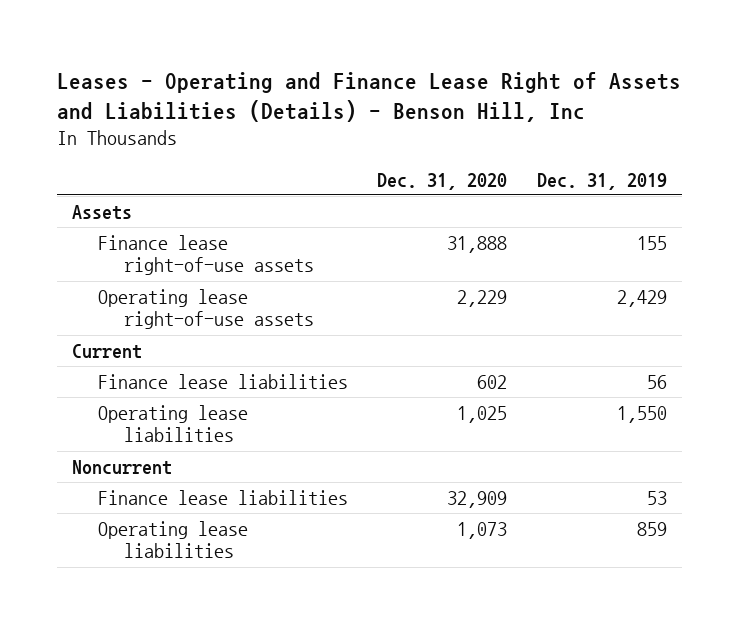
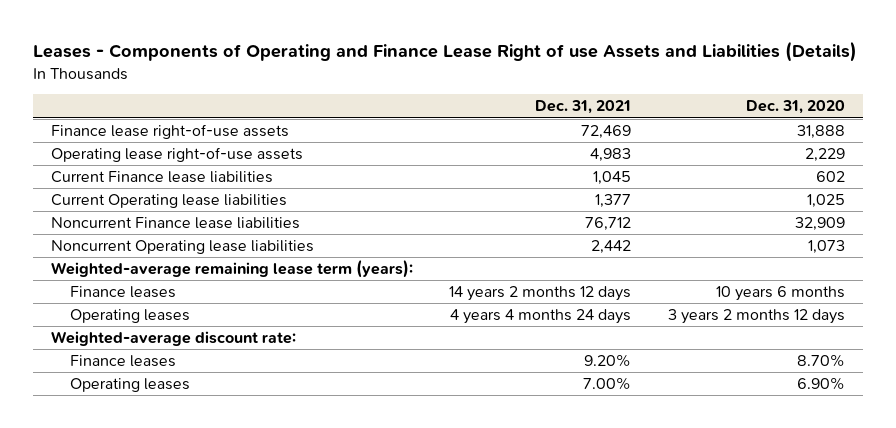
[57,71,682,122] Leases - Operating and Finance Lease Right of Assets and Liabilities (Details) - Benson Hill, Inc -> [32,41,857,63] Leases - Components of Operating and Finance Lease Right of use Assets and Liabilities (Details)
[536,172,667,190] Dec. 31, 2019 -> none
none -> [535,100,632,115] Dec. 31, 2021
[72,204,133,220] Assets -> none
[72,343,143,359] Current -> none
[72,459,173,475] Noncurrent -> none
[98,373,349,389] Finance lease liabilities -> [50,171,273,184] Current Finance lease liabilities
[98,404,249,443] Operating lease liabilities -> [50,194,287,209] Current Operating lease liabilities
[98,489,349,505] Finance lease liabilities -> [50,217,300,230] Noncurrent Finance lease liabilities
[98,520,249,559] Operating lease liabilities -> [50,240,314,255] Noncurrent Operating lease liabilities
none -> [50,260,413,279] Weighted-average remaining lease term (years):
none -> [70,286,177,299] Finance leases
none -> [70,309,191,324] Operating leases
none -> [50,331,296,347] Weighted-average discount rate:
none -> [70,355,177,368] Finance leases
none -> [70,378,191,393] Operating leases

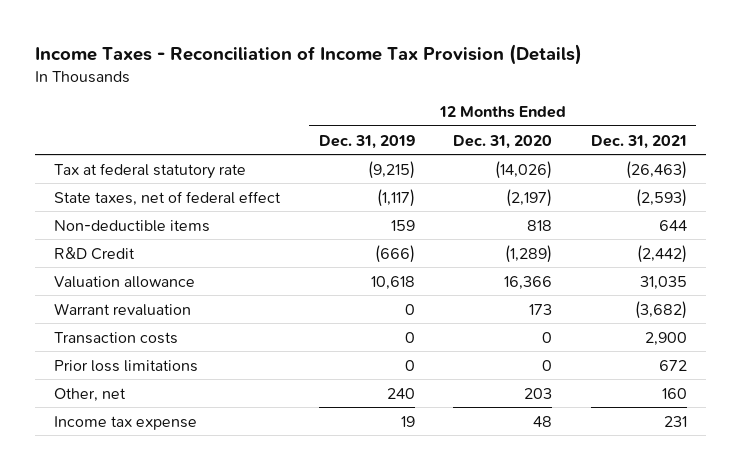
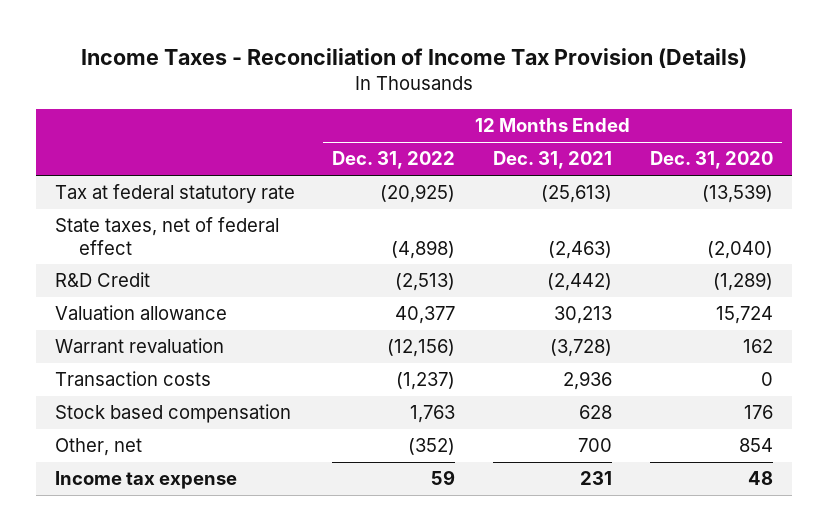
[318,134,415,149] Dec. 31, 2019 -> none
none -> [332,151,456,170] Dec. 31, 2022
[53,219,210,232] Non-deductible items -> none
[495,160,553,179] (14,026) -> [701,184,773,204] (13,539)
[625,160,687,179] (26,463) -> [541,185,613,204] (25,613)
[506,188,553,207] (2,197) -> [706,240,773,259] (2,040)
[635,188,687,207] (2,593) -> [548,240,613,259] (2,463)
[53,359,198,372] Prior loss limitations -> none
[504,275,553,290] 16,366 -> [715,306,773,325] 15,724
[639,275,687,290] 31,035 -> [554,306,613,325] 30,213
[529,303,553,315] 173 -> [742,339,773,354] 162
[634,300,687,319] (3,682) -> [550,339,613,358] (3,728)
[644,331,687,346] 2,900 -> [563,371,613,391] 2,936
none -> [54,404,291,424] Stock based compensation
[524,387,553,399] 203 -> [738,438,773,453] 854
[661,387,687,399] 160 -> [578,438,613,453] 700

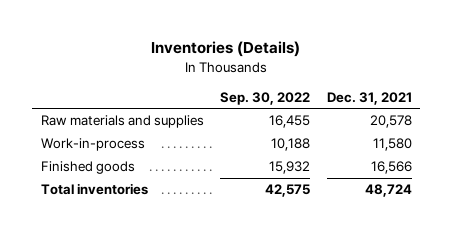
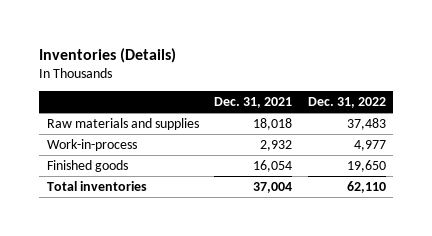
[220,91,311,105] Sep. 30, 2022 -> none
none -> [307,96,386,108] Dec. 31, 2022
[370,115,413,129] 20,578 -> [253,117,293,130] 18,018
[373,138,413,152] 11,580 -> [260,139,293,151] 2,932
[371,161,413,175] 16,566 -> [253,159,293,172] 16,054
[365,184,413,198] 48,724 -> [253,181,293,193] 37,004

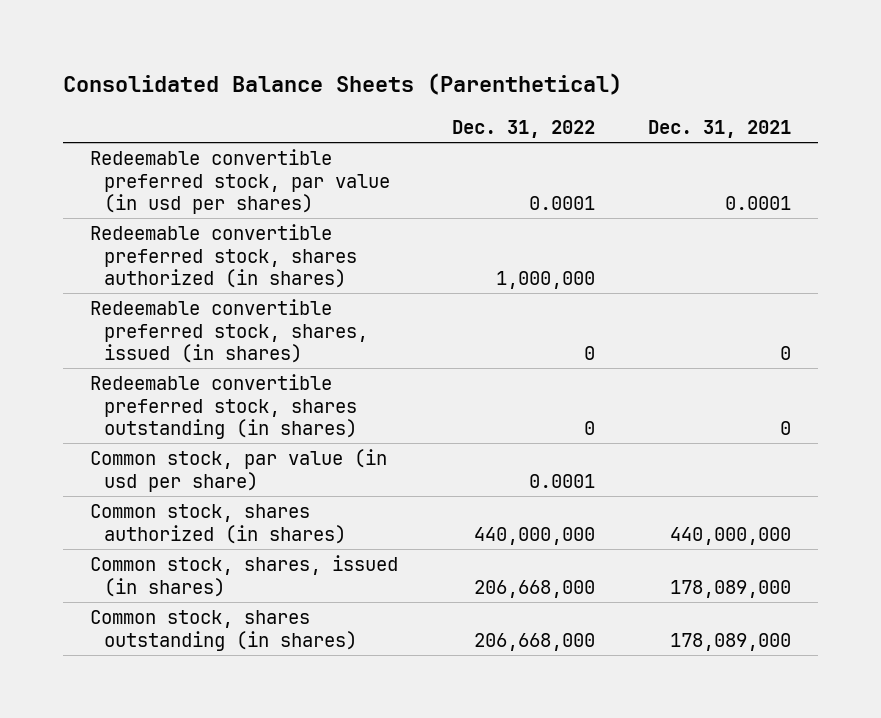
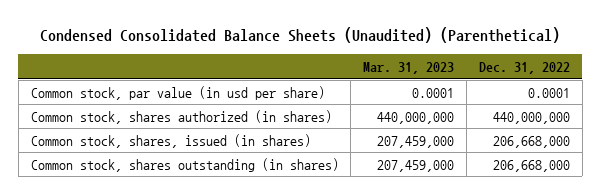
[62,73,622,96] Consolidated Balance Sheets (Parenthetical) -> [40,27,561,44] Condensed Consolidated Balance Sheets (Unaudited) (Parenthetical)
[648,119,792,138] Dec. 31, 2021 -> none
none -> [363,61,455,74] Mar. 31, 2023
[89,149,390,214] Redeemable convertible preferred stock, par value (in usd per shares) -> none
[89,224,357,288] Redeemable convertible preferred stock, shares authorized (in shares) -> none
[89,299,368,363] Redeemable convertible preferred stock, shares, issued (in shares) -> none
[89,374,357,439] Redeemable convertible preferred stock, shares outstanding (in shares) -> none

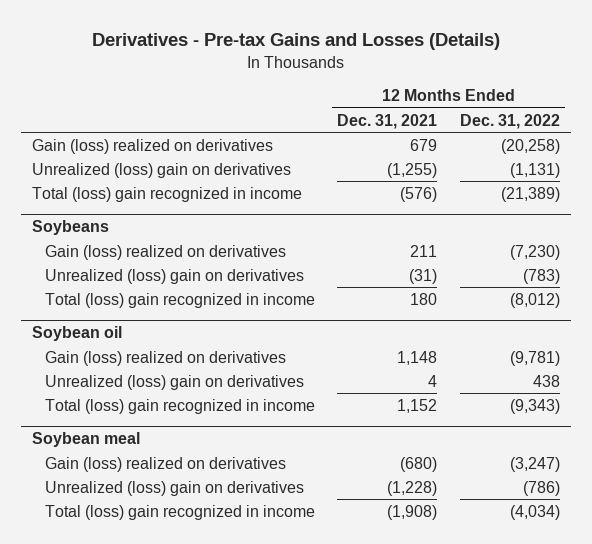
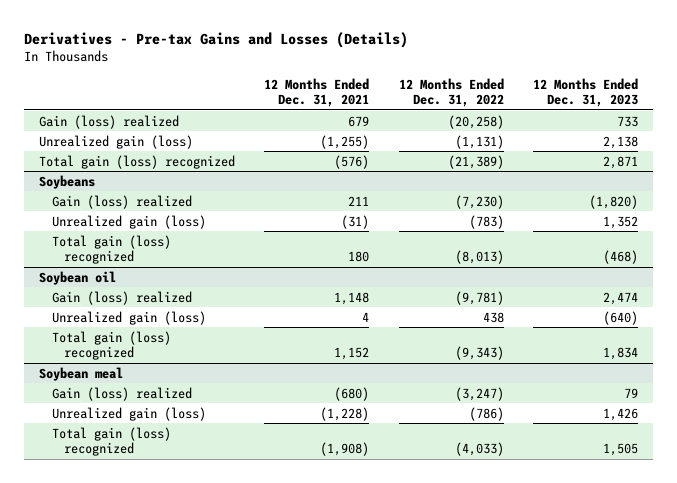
none -> [533,77,639,108] 12 Months Ended Dec. 31, 2023
[32,138,274,154] Gain (loss) realized on derivatives -> [38,114,179,129] Gain (loss) realized
[32,162,292,178] Unrealized (loss) gain on derivatives -> [38,134,193,149] Unrealized gain (loss)
[32,186,303,202] Total (loss) gain recognized in income -> [38,154,235,169] Total gain (loss) recognized
[45,244,287,260] Gain (loss) realized on derivatives -> [51,194,192,209] Gain (loss) realized
[45,268,305,284] Unrealized (loss) gain on derivatives -> [51,214,206,229] Unrealized gain (loss)
[45,292,316,308] Total (loss) gain recognized in income -> [51,234,171,265] Total gain (loss) recognized
[509,292,560,308] (8,012) -> [454,250,504,265] (8,013)
[45,350,287,366] Gain (loss) realized on derivatives -> [51,290,192,305] Gain (loss) realized
[45,374,305,390] Unrealized (loss) gain on derivatives -> [51,310,206,325] Unrealized gain (loss)
[45,398,316,414] Total (loss) gain recognized in income -> [51,330,171,361] Total gain (loss) recognized
[45,456,287,472] Gain (loss) realized on derivatives -> [51,386,192,401] Gain (loss) realized
[45,480,305,496] Unrealized (loss) gain on derivatives -> [51,406,206,421] Unrealized gain (loss)
[45,504,316,520] Total (loss) gain recognized in income -> [51,426,171,457] Total gain (loss) recognized
[509,504,560,520] (4,034) -> [454,442,504,457] (4,033)

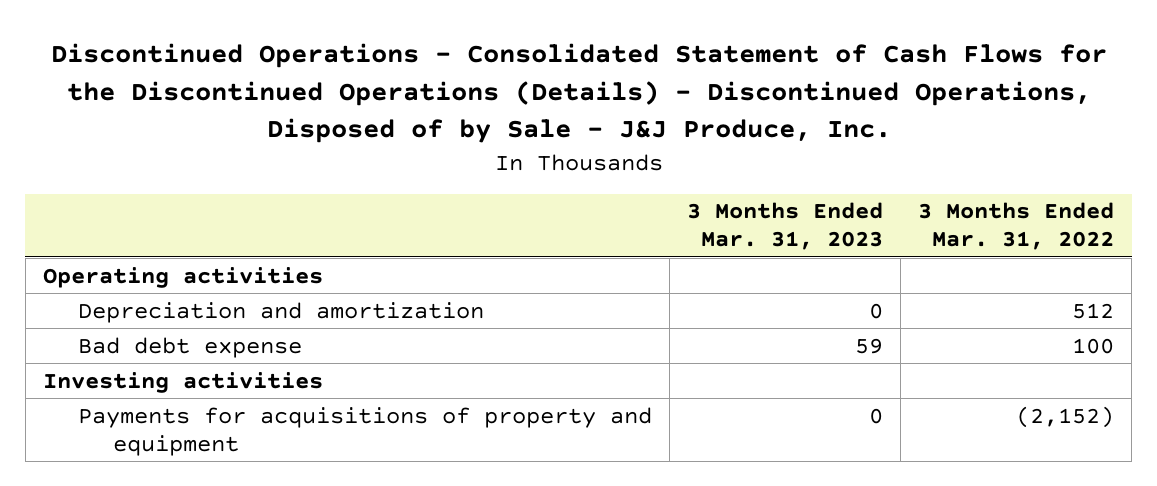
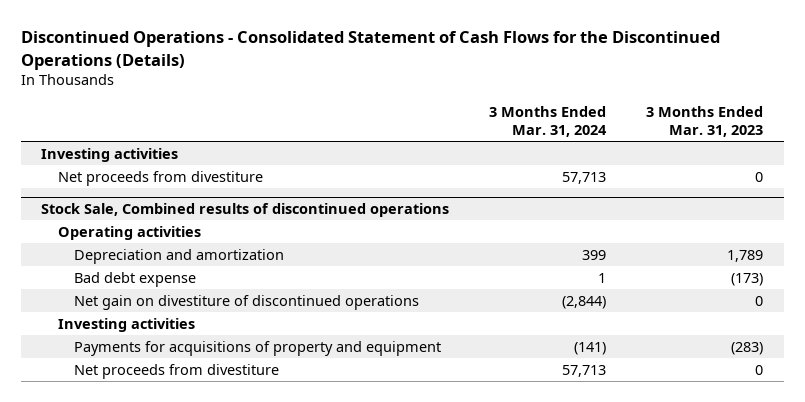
[50,43,1107,144] Discontinued Operations - Consolidated Statement of Cash Flows for the Discontinued Operations (Details) - Discontinued Operations, Disposed of by Sale - J&J Produce, Inc. -> [21,31,721,70] Discontinued Operations - Consolidated Statement of Cash Flows for the Discontinued Operations (Details)
[918,202,1115,251] 3 Months Ended Mar. 31, 2022 -> none
none -> [489,105,608,137] 3 Months Ended Mar. 31, 2024
none -> [41,147,179,162] Investing activities
none -> [57,170,263,186] Net proceeds from divestiture
none -> [41,202,450,217] Stock Sale, Combined results of discontinued operations
[868,302,883,319] 0 -> [727,249,764,262] 1,789
[854,337,883,354] 59 -> [731,272,764,286] (173)
none -> [74,294,420,310] Net gain on divestiture of discontinued operations
[868,407,883,424] 0 -> [731,341,764,355] (283)
none -> [74,363,280,379] Net proceeds from divestiture

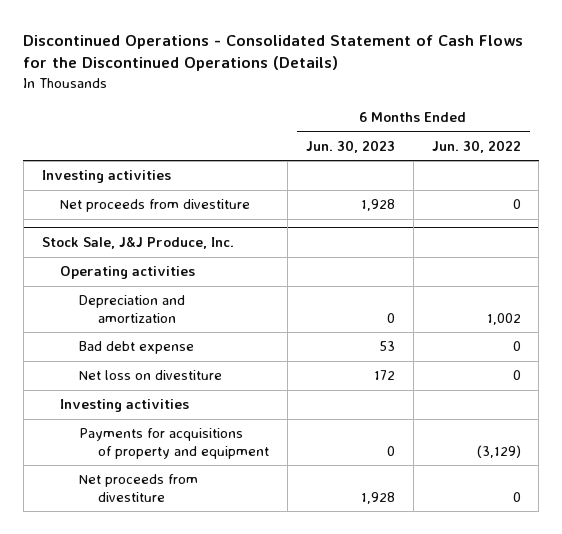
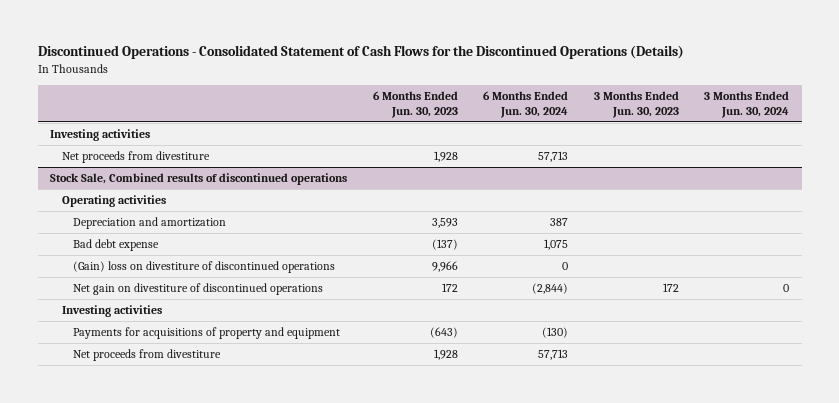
[431,139,521,153] Jun. 30, 2022 -> none
none -> [483,91,569,118] 6 Months Ended Jun. 30, 2024
none -> [593,91,679,118] 3 Months Ended Jun. 30, 2023
none -> [704,91,790,118] 3 Months Ended Jun. 30, 2024
[41,236,234,250] Stock Sale, J&J Produce, Inc. -> none
none -> [50,173,348,186] Stock Sale, Combined results of discontinued operations
[386,312,395,323] 0 -> [431,218,458,229] 3,593
[378,341,395,352] 53 -> [431,239,458,251] (137)
[79,370,223,381] Net loss on divestiture -> [72,261,335,274] (Gain) loss on divestiture of discontinued operations
[373,370,395,381] 172 -> [431,261,458,273] 9,966
none -> [72,283,323,296] Net gain on divestiture of discontinued operations
[386,445,395,456] 0 -> [429,327,458,339] (643)

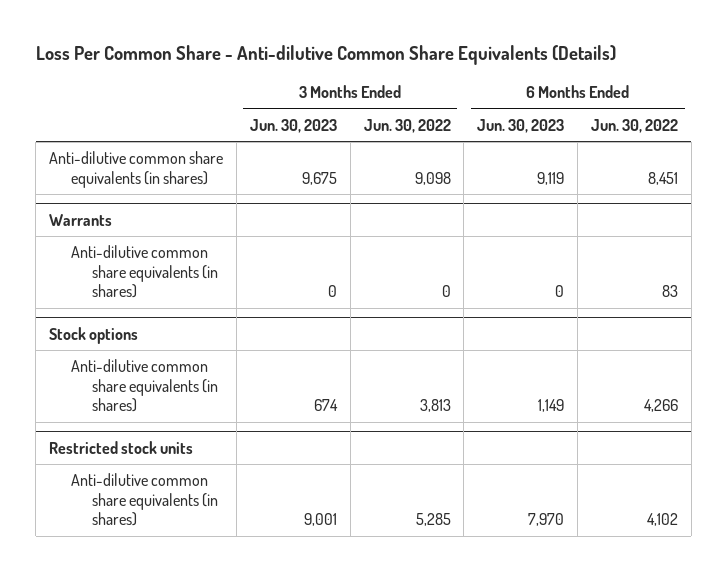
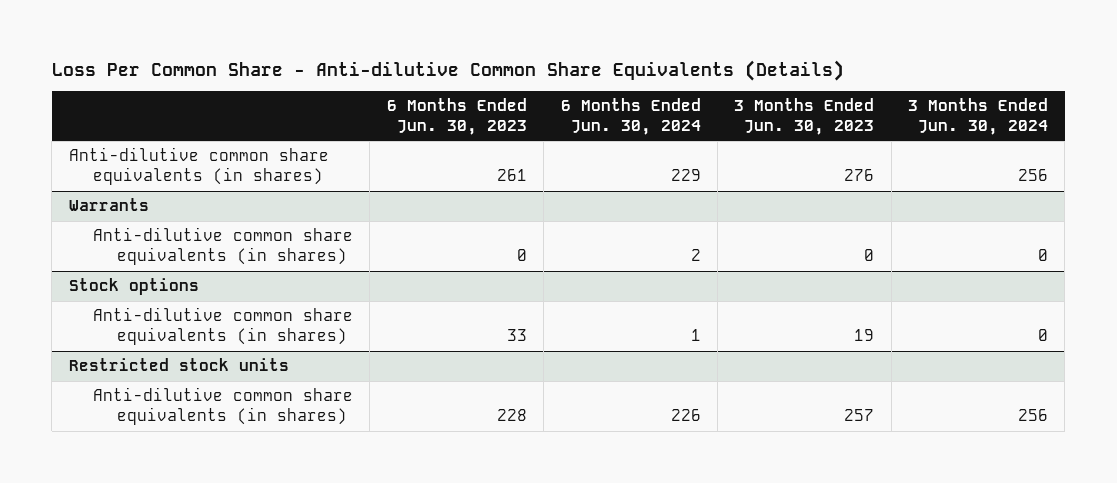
[363,118,451,133] Jun. 30, 2022 -> none
[591,118,679,133] Jun. 30, 2022 -> none
none -> [560,98,701,135] 6 Months Ended Jun. 30, 2024
none -> [907,98,1048,135] 3 Months Ended Jun. 30, 2024
[301,171,337,185] 9,675 -> [844,168,875,181] 276
[537,171,565,185] 9,119 -> [496,168,527,181] 261
[313,399,338,412] 674 -> [854,328,875,341] 19
[538,399,565,413] 1,149 -> [506,328,527,341] 33
[303,513,337,527] 9,001 -> [844,408,875,421] 257
[528,513,565,527] 7,970 -> [496,408,527,421] 228

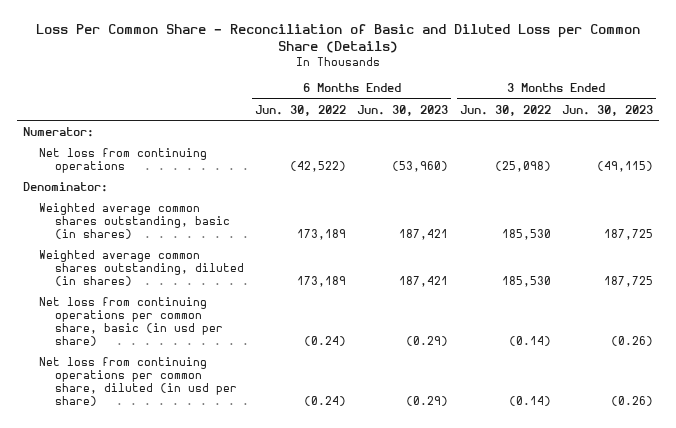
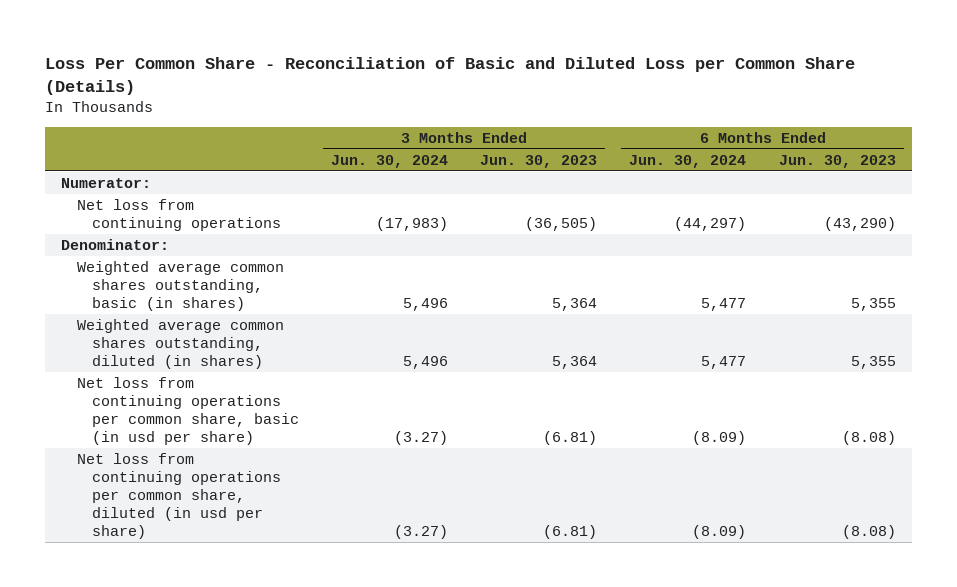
[255,104,347,116] Jun. 30, 2022 -> none
[459,104,551,116] Jun. 30, 2022 -> none
none -> [331,154,449,168] Jun. 30, 2024
none -> [629,154,747,168] Jun. 30, 2024
[392,160,449,172] (53,960) -> [823,216,896,231] (43,290)
[596,160,653,172] (49,115) -> [525,216,598,231] (36,505)
[399,228,449,240] 187,421 -> [850,298,896,312] 5,355
[603,228,653,240] 187,725 -> [552,298,598,312] 5,364
[399,275,449,287] 187,421 -> [850,356,896,370] 5,355
[603,275,653,287] 187,725 -> [552,356,598,370] 5,364
[406,335,449,346] (0.29) -> [841,431,896,446] (8.08)
[610,335,653,346] (0.26) -> [543,431,598,446] (6.81)
[406,395,449,406] (0.29) -> [841,525,896,540] (8.08)
[610,395,653,406] (0.26) -> [543,525,598,540] (6.81)

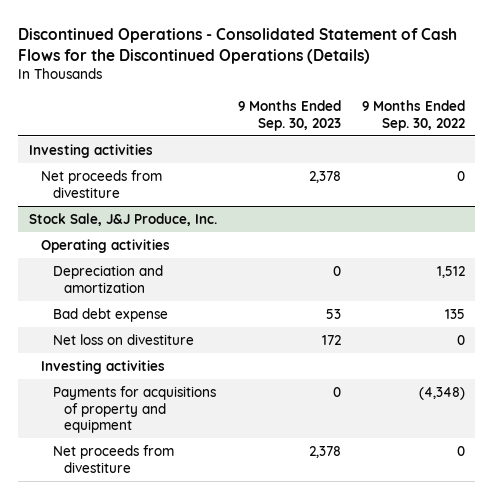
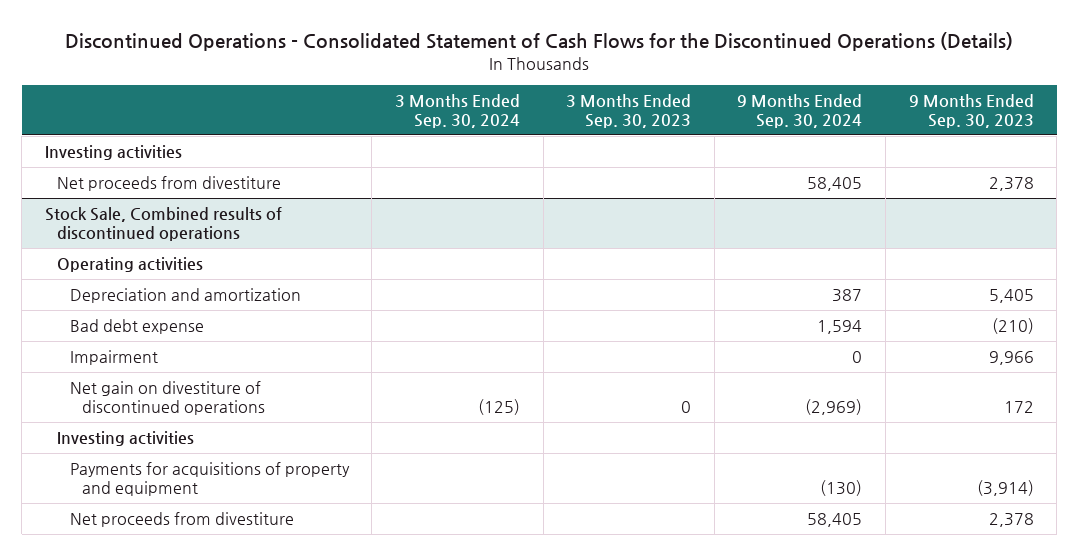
[361,99,465,131] 9 Months Ended Sep. 30, 2022 -> none
none -> [394,93,520,129] 3 Months Ended Sep. 30, 2024
none -> [566,93,692,129] 3 Months Ended Sep. 30, 2023
none -> [737,93,863,129] 9 Months Ended Sep. 30, 2024
[28,212,217,226] Stock Sale, J&J Produce, Inc. -> none
none -> [45,206,283,242] Stock Sale, Combined results of discontinued operations
[332,265,341,276] 0 -> [988,288,1034,303] 5,405
[325,308,341,319] 53 -> [991,317,1034,334] (210)
none -> [69,349,158,365] Impairment
[52,333,194,345] Net loss on divestiture -> [69,380,265,416] Net gain on divestiture of discontinued operations
[332,386,341,397] 0 -> [976,480,1034,497] (3,914)

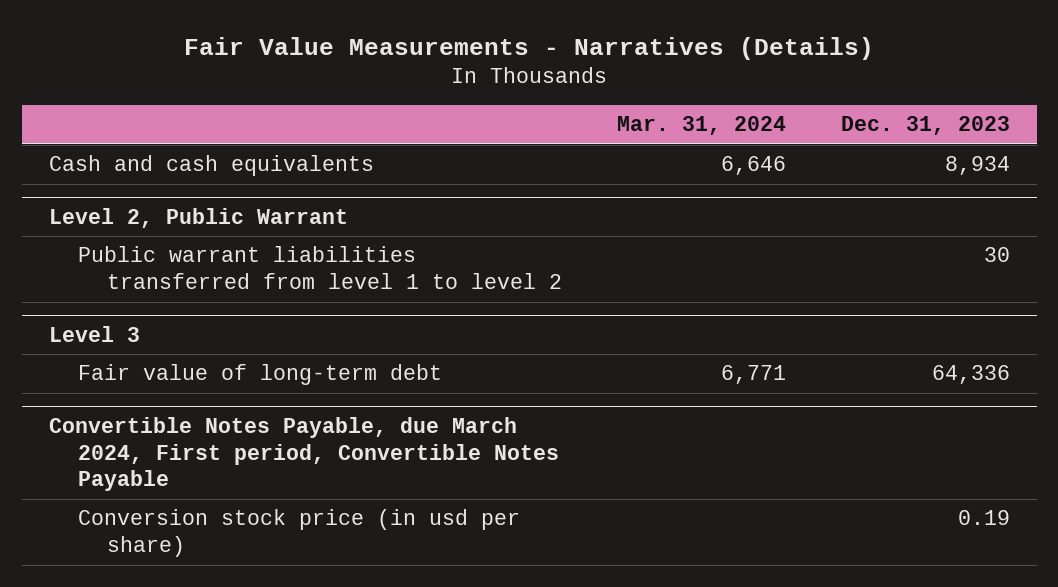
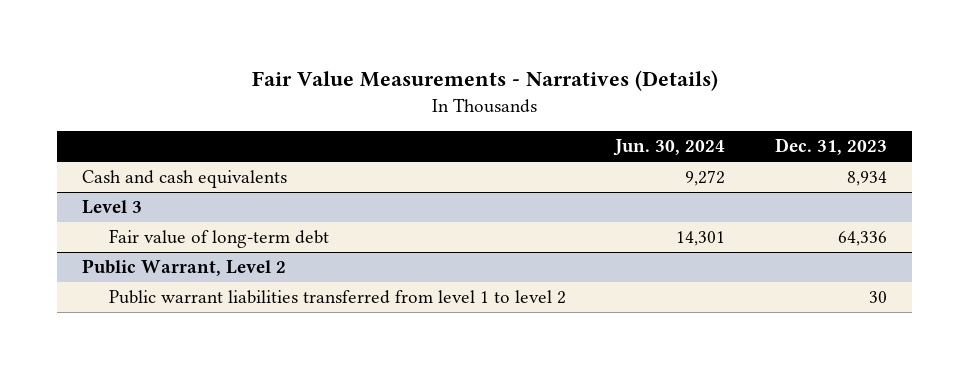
[616,116,786,136] Mar. 31, 2024 -> none
none -> [613,139,726,157] Jun. 30, 2024
[48,207,348,228] Level 2, Public Warrant -> none
[78,246,563,290] Public warrant liabilities transferred from level 1 to level 2 -> none
[48,416,560,492] Convertible Notes Payable, due March 2024, First period, Convertible Notes Payable -> none
[78,509,521,558] Conversion stock price (in usd per share) -> none
none -> [81,259,286,277] Public Warrant, Level 2
none -> [108,290,566,305] Public warrant liabilities transferred from level 1 to level 2

